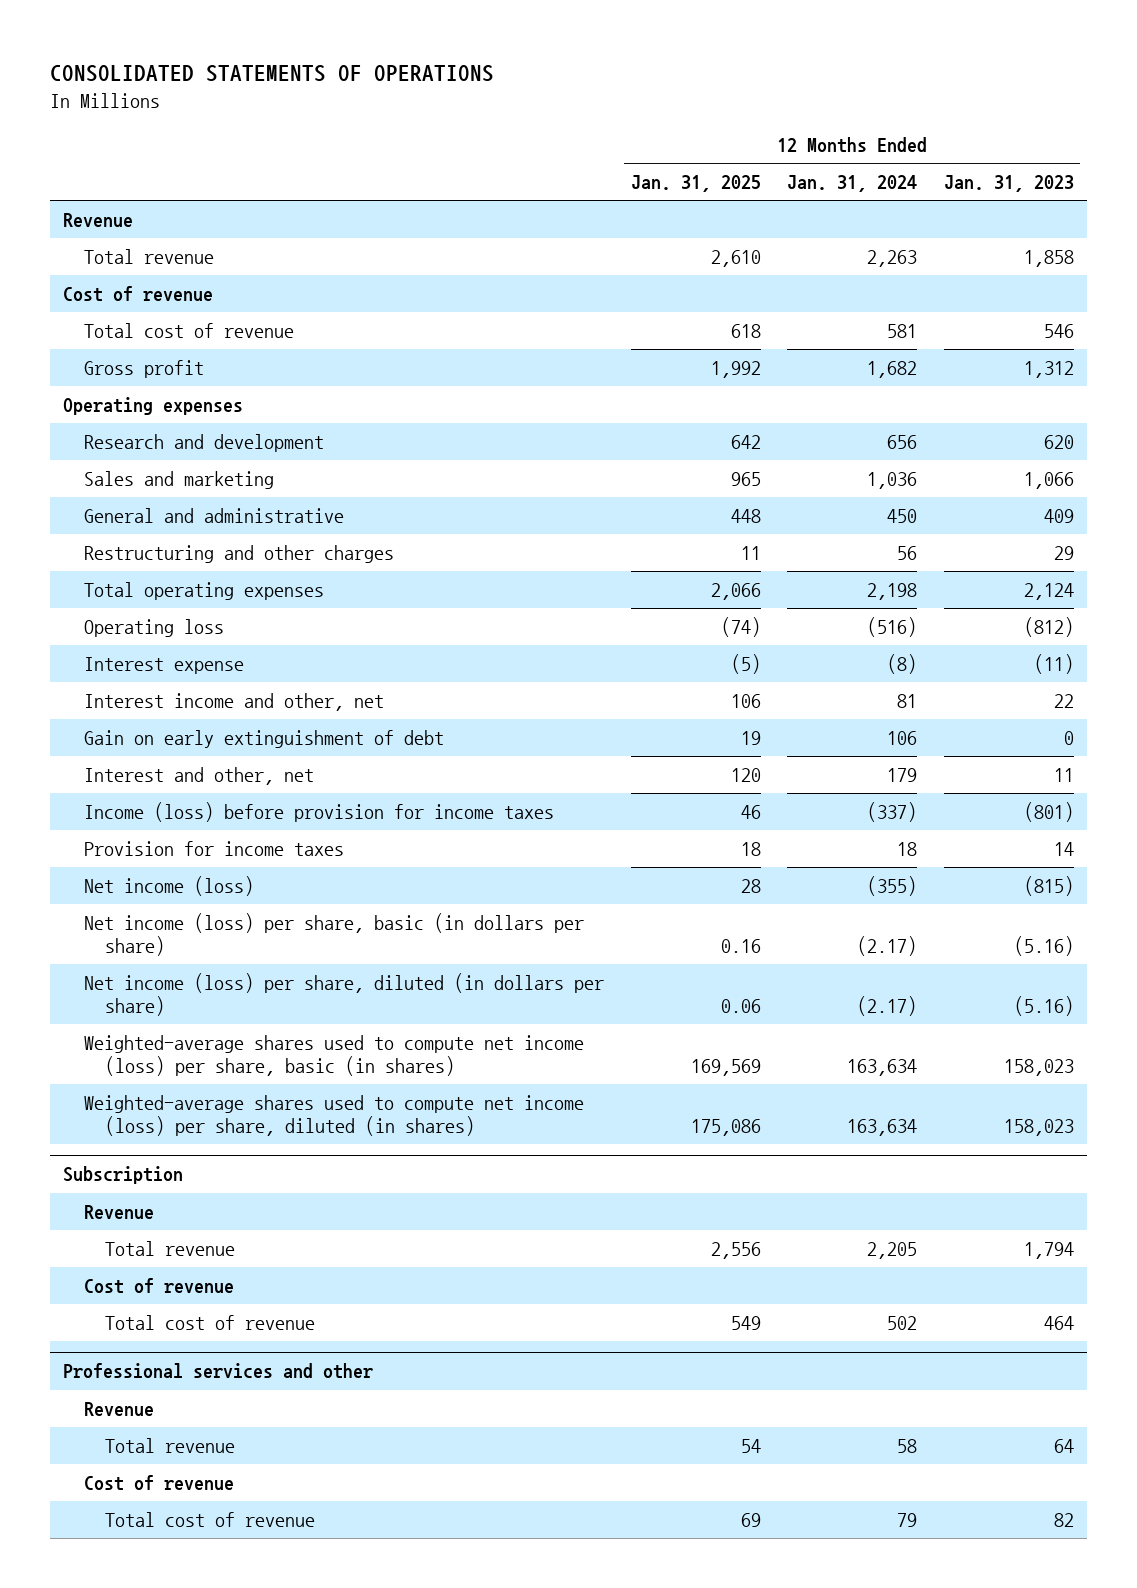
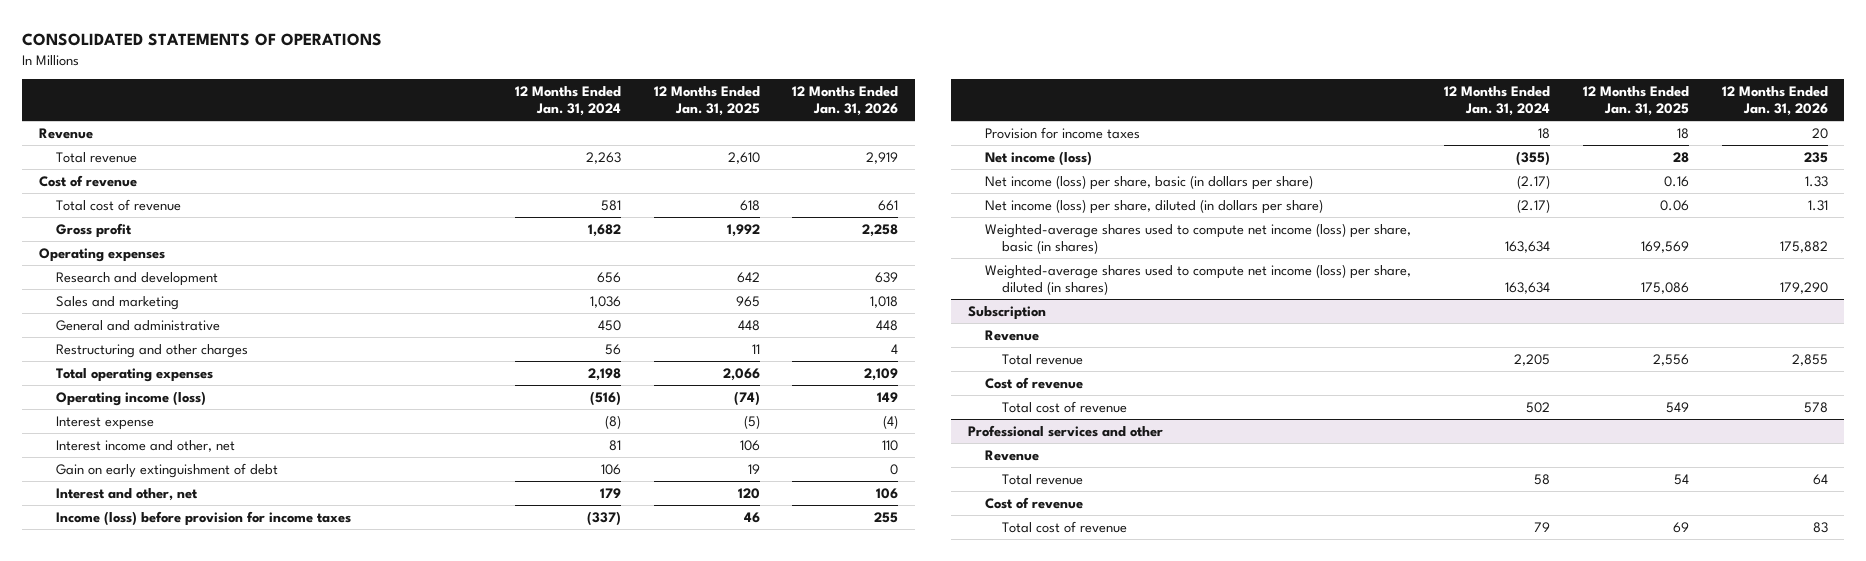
[943,175,1074,193] Jan. 31, 2023 -> none
none -> [792,86,899,117] 12 Months Ended Jan. 31, 2026
[84,618,225,637] Operating loss -> [55,390,206,406] Operating income (loss)

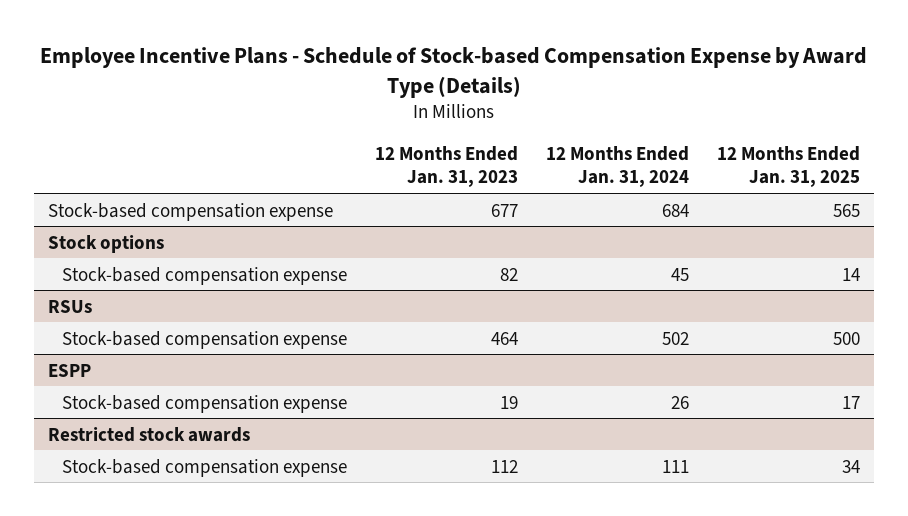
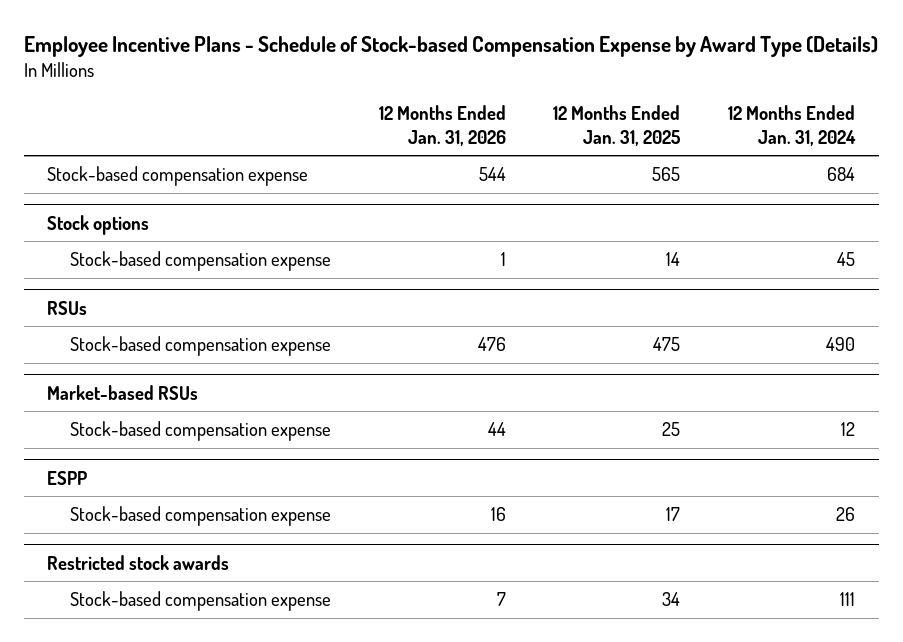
[375,145,519,188] 12 Months Ended Jan. 31, 2023 -> none
none -> [378,105,506,146] 12 Months Ended Jan. 31, 2026
[662,331,690,345] 502 -> [826,337,856,352] 490
[833,331,861,345] 500 -> [653,337,681,352] 475
none -> [47,384,199,400] Market-based RSUs
none -> [69,421,331,442] Stock-based compensation expense

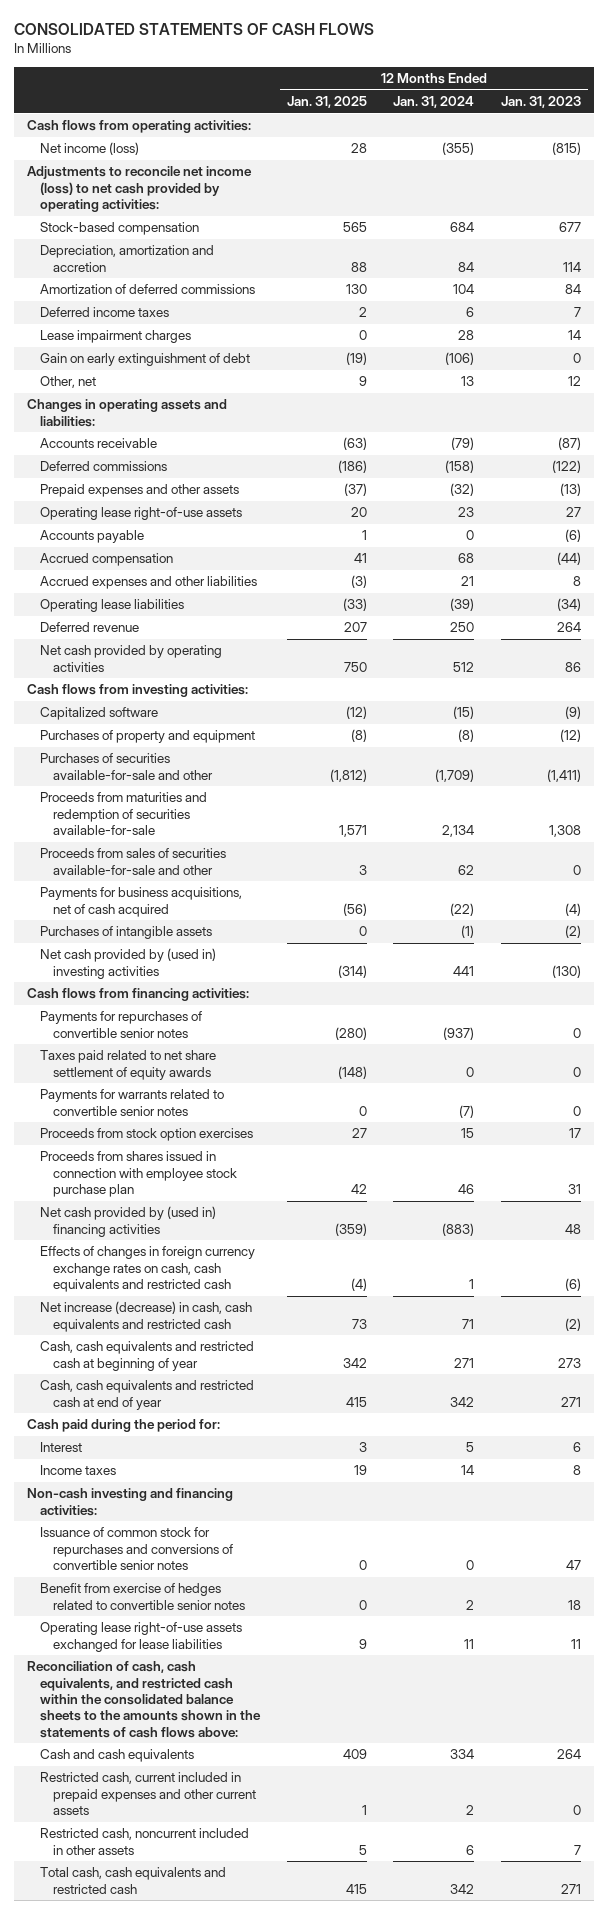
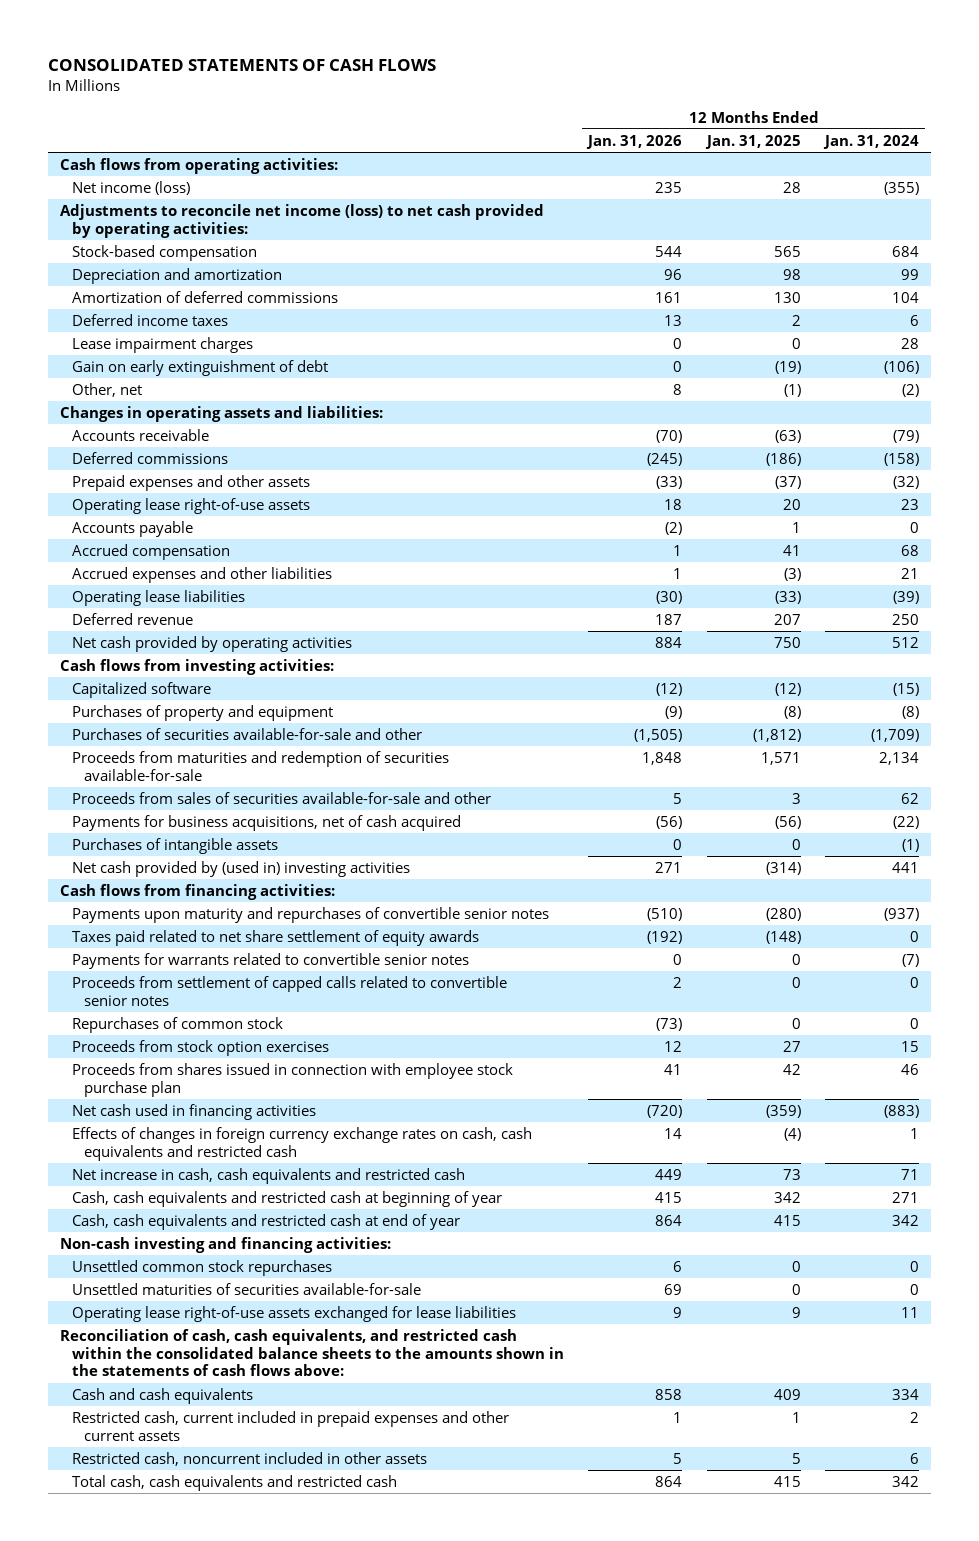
[500,96,581,109] Jan. 31, 2023 -> none
none -> [586,134,683,149] Jan. 31, 2026
[40,245,215,272] Depreciation, amortization and accretion -> [71,267,282,284] Depreciation and amortization
[350,261,367,272] 88 -> [782,268,801,280] 98
[458,261,475,272] 84 -> [900,268,919,280] 99
[358,376,367,387] 9 -> [783,383,801,397] (1)
[461,376,475,387] 13 -> [901,383,919,397] (2)
[40,1011,203,1038] Payments for repurchases of convertible senior notes -> [71,906,549,923] Payments upon maturity and repurchases of convertible senior notes
none -> [71,975,507,1006] Proceeds from settlement of capped calls related to convertible senior notes
none -> [71,1016,283,1033] Repurchases of common stock
[40,1206,217,1237] Net cash provided by (used in) financing activities -> [71,1103,316,1120] Net cash used in financing activities
[40,1301,253,1332] Net increase (decrease) in cash, cash equivalents and restricted cash -> [71,1167,465,1184] Net increase in cash, cash equivalents and restricted cash
[27,1419,221,1433] Cash paid during the period for: -> none
[40,1442,83,1453] Interest -> none
[40,1465,117,1476] Income taxes -> none
[40,1527,234,1571] Issuance of common stock for repurchases and conversions of convertible senior notes -> none
[40,1583,246,1610] Benefit from exercise of hedges related to convertible senior notes -> none
none -> [71,1259,332,1276] Unsettled common stock repurchases
none -> [71,1282,421,1295] Unsettled maturities of securities available-for-sale

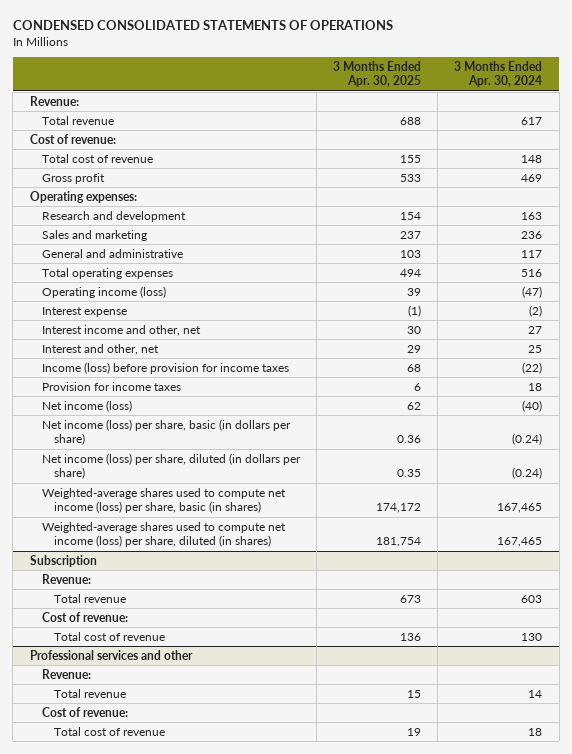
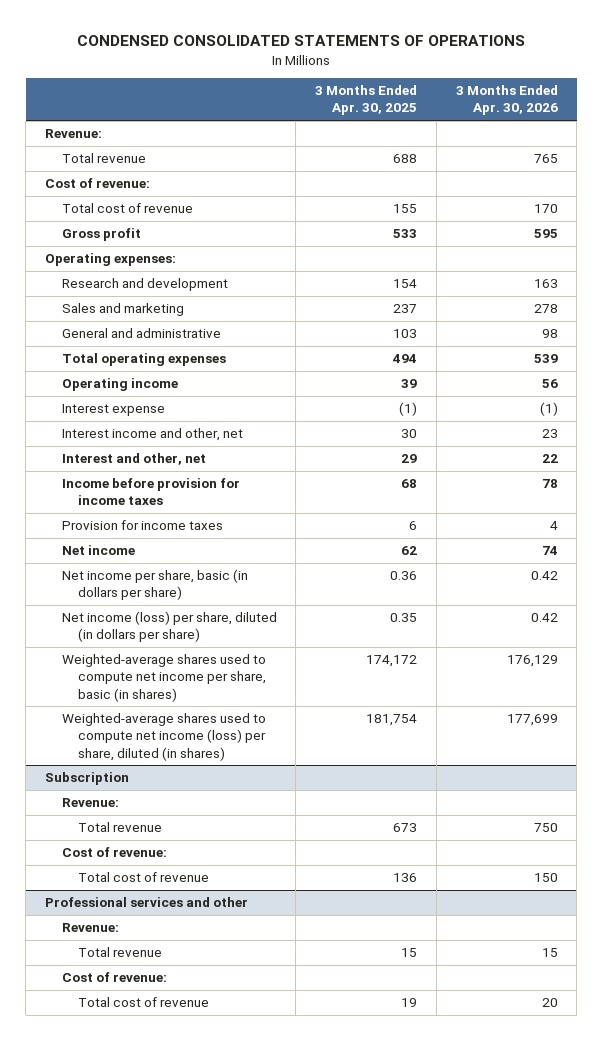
[454,60,543,88] 3 Months Ended Apr. 30, 2024 -> none
none -> [455,85,558,116] 3 Months Ended Apr. 30, 2026
[41,285,166,298] Operating income (loss) -> [61,378,178,392] Operating income
[41,361,289,374] Income (loss) before provision for income taxes -> [61,478,240,506] Income before provision for income taxes
[41,399,132,412] Net income (loss) -> [61,545,135,556] Net income
[41,418,291,446] Net income (loss) per share, basic (in dollars per share) -> [61,569,248,601] Net income per share, basic (in dollars per share)
[41,487,286,514] Weighted-average shares used to compute net income (loss) per share, basic (in shares) -> [61,654,267,702] Weighted-average shares used to compute net income per share, basic (in shares)

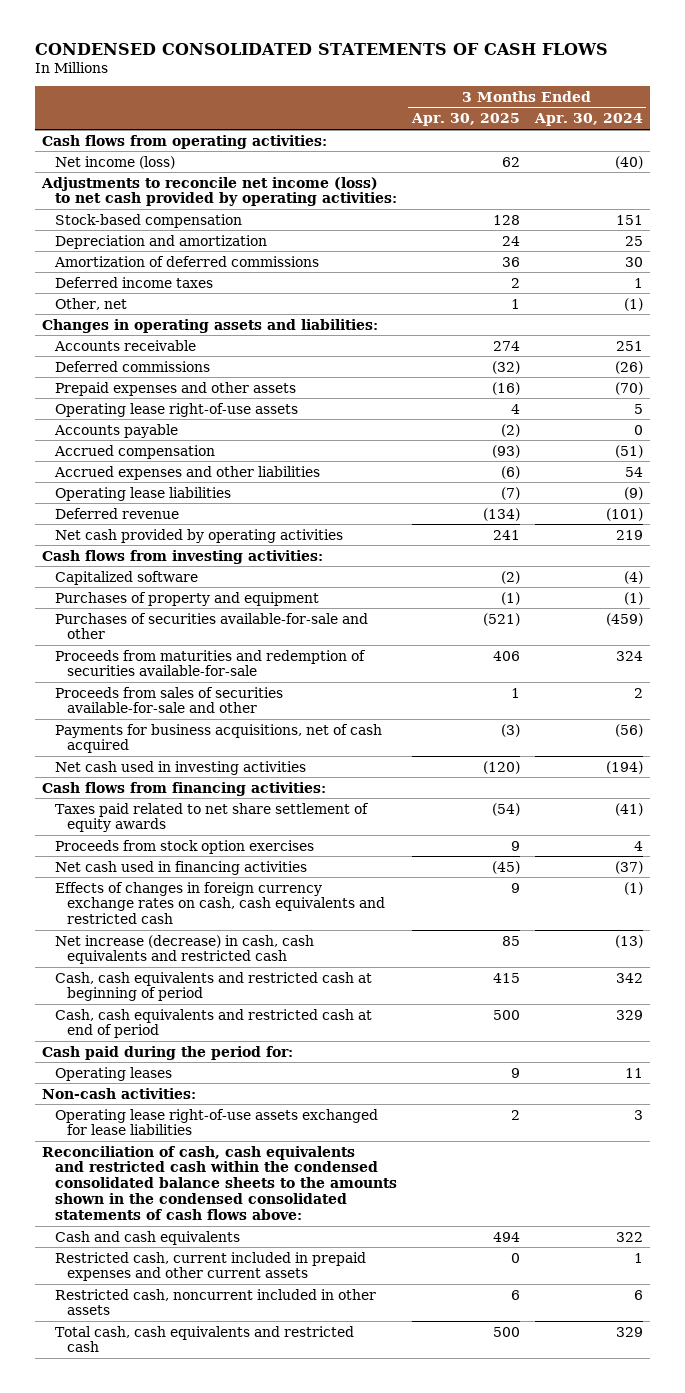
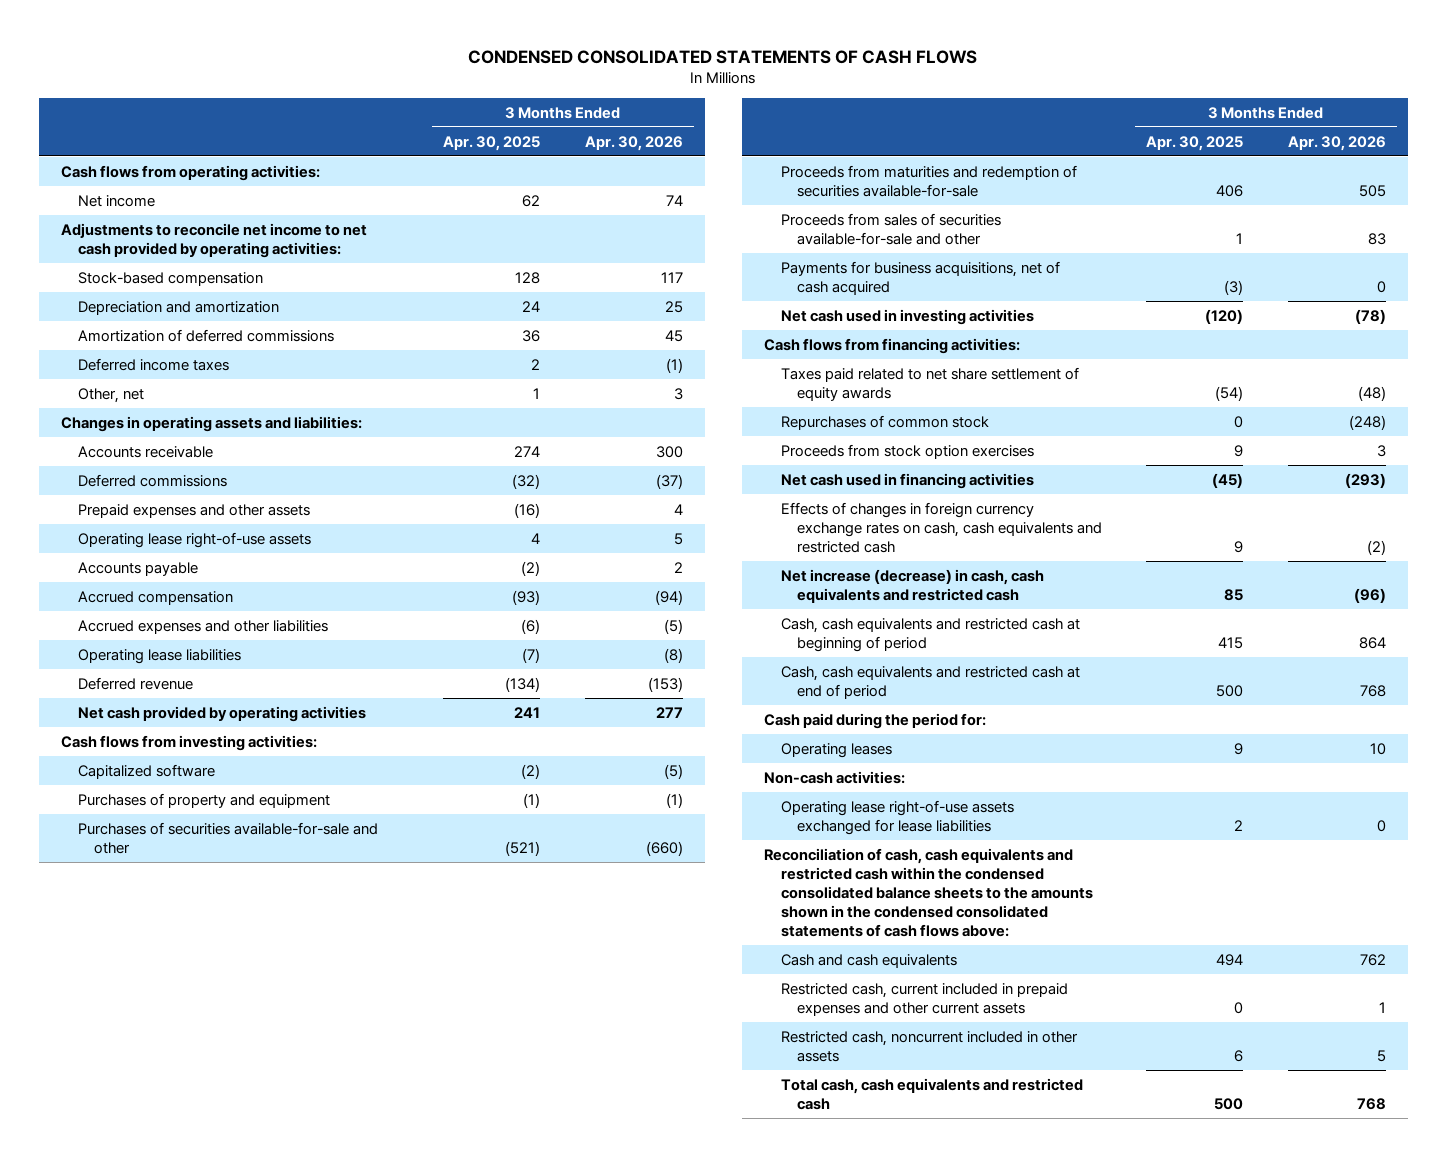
[533,113,643,127] Apr. 30, 2024 -> none
none -> [584,135,683,151] Apr. 30, 2026
[54,155,175,169] Net income (loss) -> [77,194,155,207] Net income
[41,176,397,207] Adjustments to reconcile net income (loss) to net cash provided by operating activities: -> [61,222,368,258] Adjustments to reconcile net income to net cash provided by operating activities:
none -> [780,414,989,430] Repurchases of common stock

